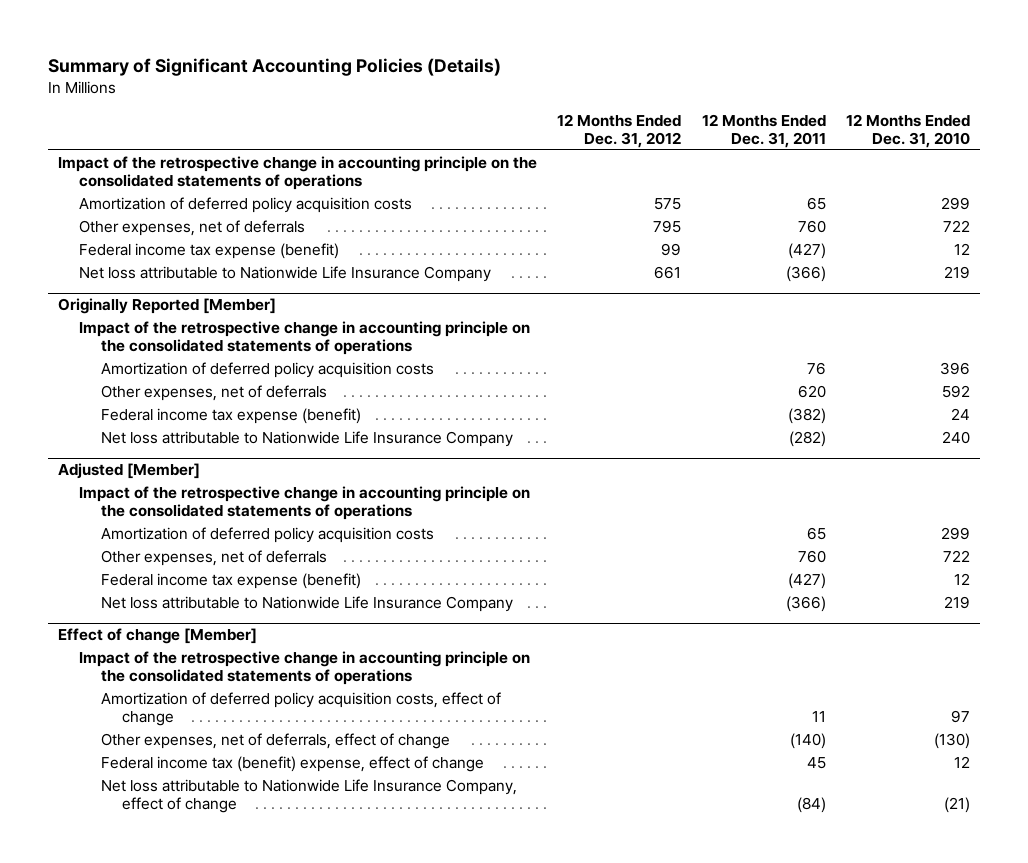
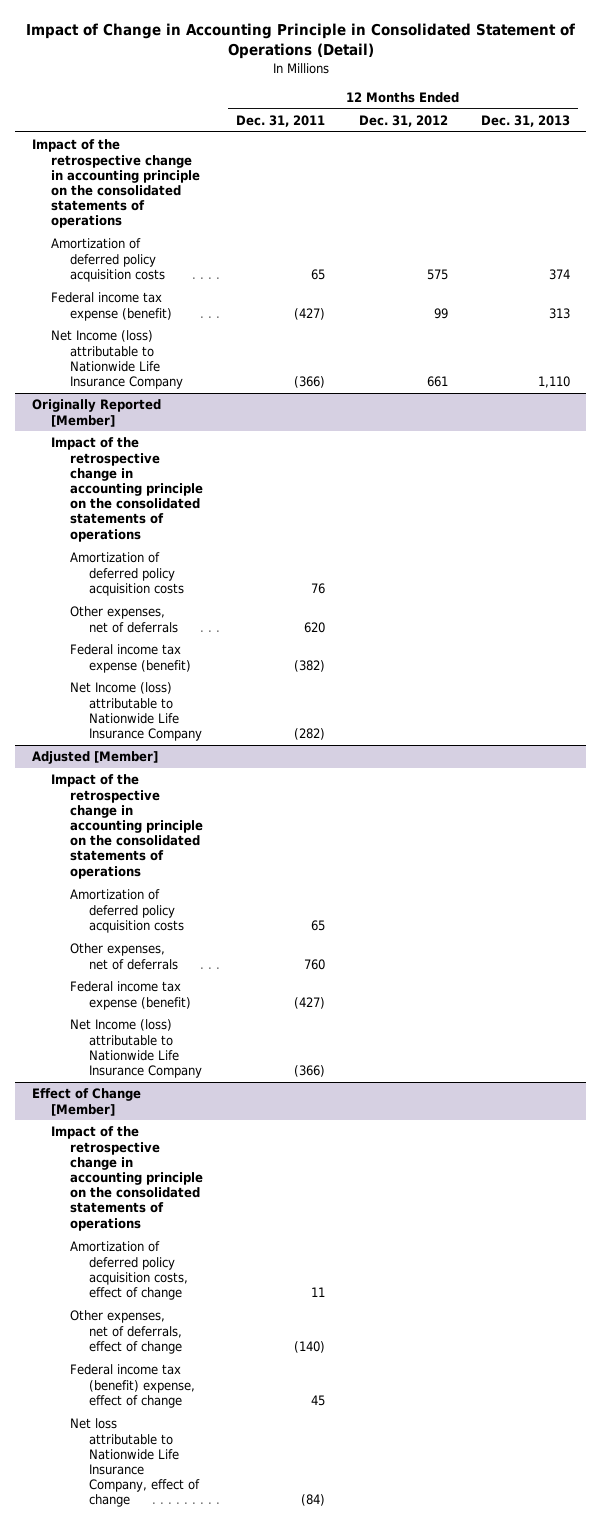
[47,58,501,77] Summary of Significant Accounting Policies (Details) -> [25,23,575,60] Impact of Change in Accounting Principle in Consolidated Statement of Operations (Detail)
[845,113,970,149] 12 Months Ended Dec. 31, 2010 -> none
none -> [480,115,570,128] Dec. 31, 2013
[79,219,306,236] Other expenses, net of deferrals -> none
[79,265,492,282] Net loss attributable to Nationwide Life Insurance Company -> [50,330,184,390] Net Income (loss) attributable to Nationwide Life Insurance Company
[100,430,513,447] Net loss attributable to Nationwide Life Insurance Company -> [70,682,203,742] Net Income (loss) attributable to Nationwide Life Insurance Company
[100,595,513,612] Net loss attributable to Nationwide Life Insurance Company -> [70,1019,203,1079] Net Income (loss) attributable to Nationwide Life Insurance Company
[57,628,257,645] Effect of change [Member] -> [31,1088,141,1116] Effect of Change [Member]

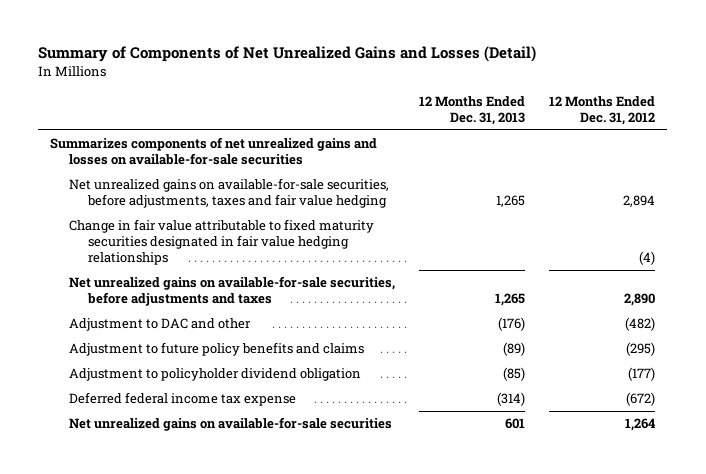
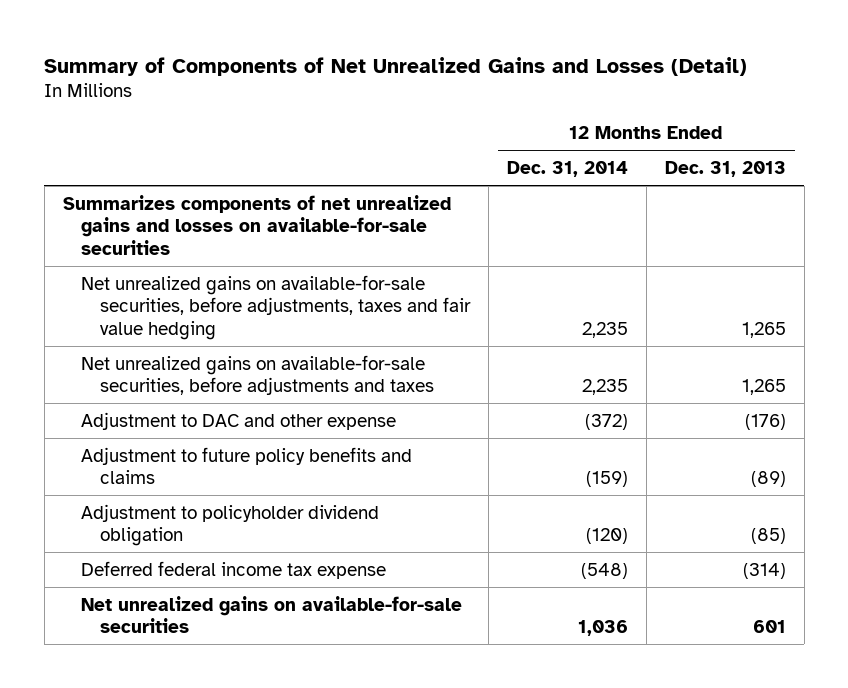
[549,95,656,125] 12 Months Ended Dec. 31, 2012 -> none
none -> [506,161,628,178] Dec. 31, 2014
[69,219,375,265] Change in fair value attributable to fixed maturity securities designated in fair value hedging relationships -> none
[69,318,252,332] Adjustment to DAC and other -> [81,411,397,430] Adjustment to DAC and other expense

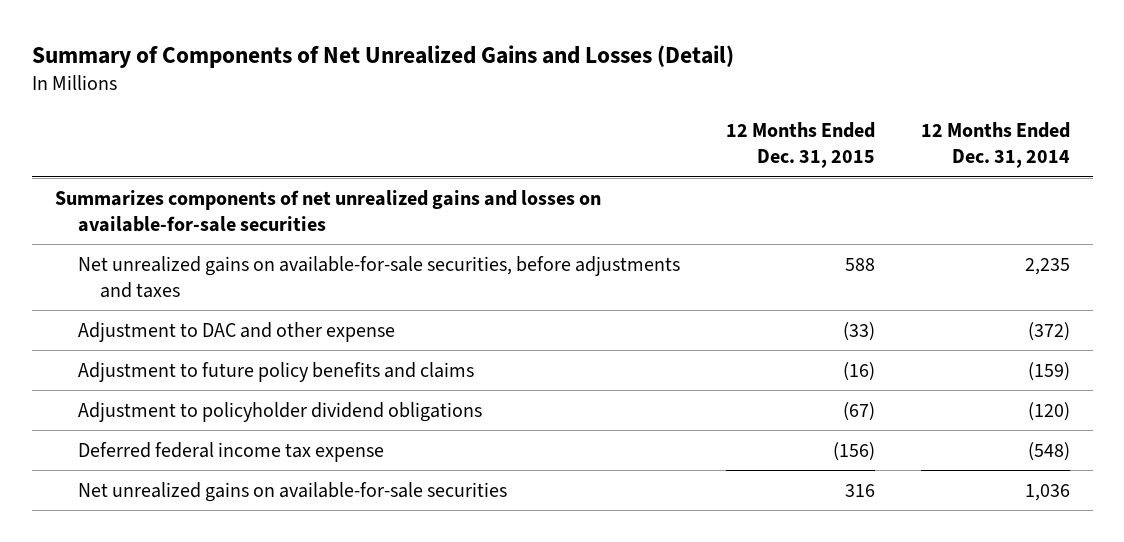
[664,161,786,178] Dec. 31, 2013 -> none
none -> [725,122,875,169] 12 Months Ended Dec. 31, 2015
[81,274,471,340] Net unrealized gains on available-for-sale securities, before adjustments, taxes and fair value hedging -> none
[81,503,380,547] Adjustment to policyholder dividend obligation -> [77,401,482,422] Adjustment to policyholder dividend obligations

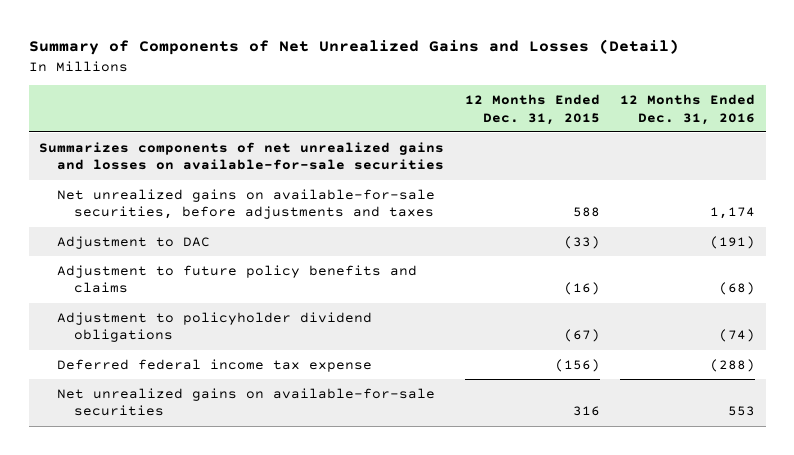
[920,122,1070,169] 12 Months Ended Dec. 31, 2014 -> none
none -> [620,94,756,125] 12 Months Ended Dec. 31, 2016
[77,321,395,342] Adjustment to DAC and other expense -> [56,235,210,249] Adjustment to DAC

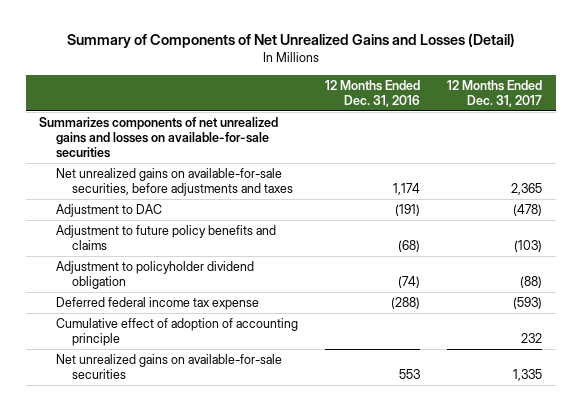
[464,94,600,125] 12 Months Ended Dec. 31, 2015 -> none
none -> [447,79,543,107] 12 Months Ended Dec. 31, 2017
[56,311,372,343] Adjustment to policyholder dividend obligations -> [55,260,254,290] Adjustment to policyholder dividend obligation
none -> [55,317,298,347] Cumulative effect of adoption of accounting principle

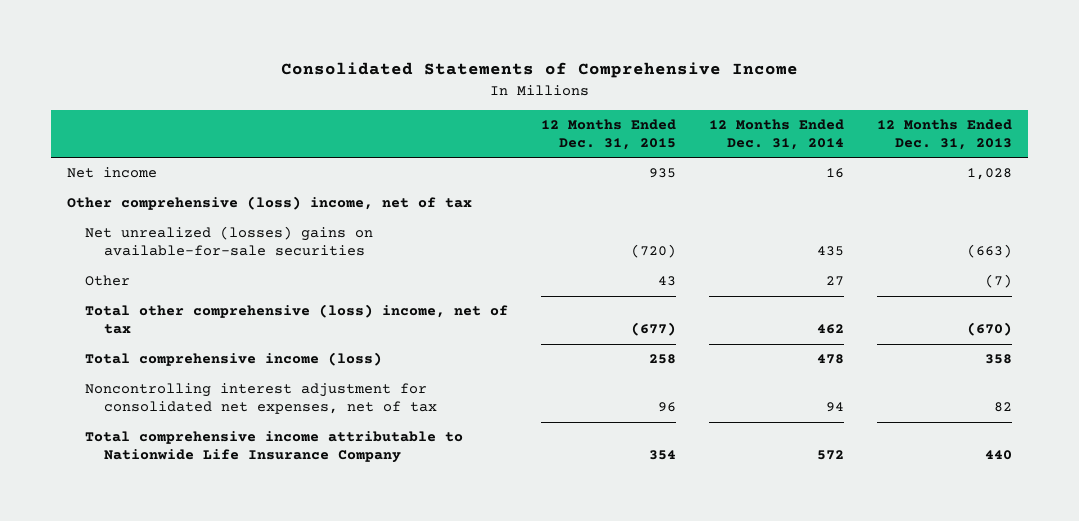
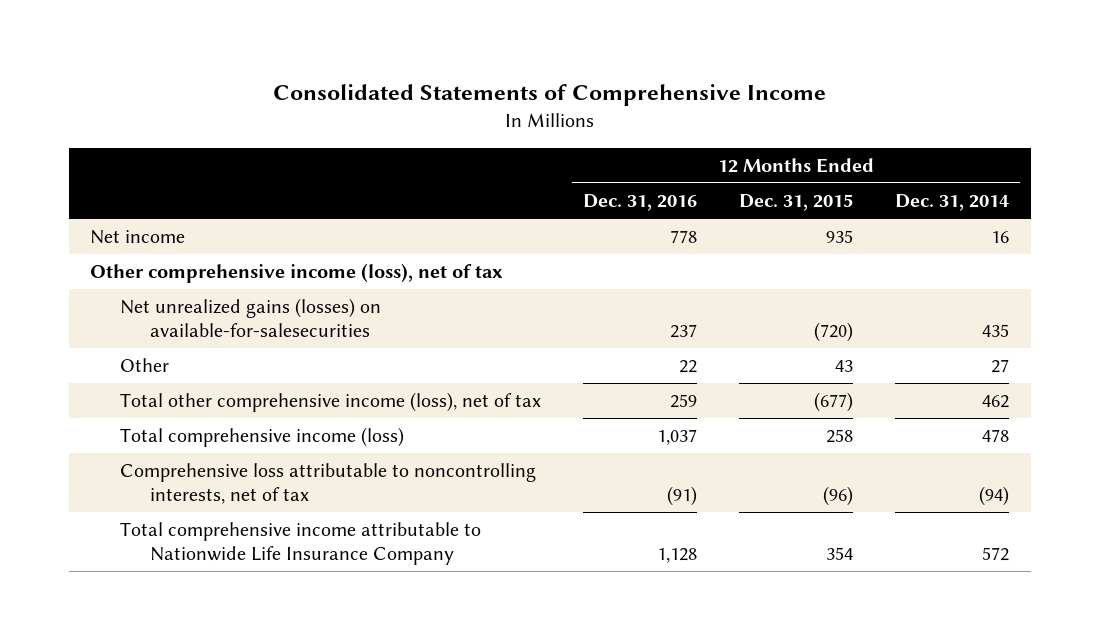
[876,118,1012,150] 12 Months Ended Dec. 31, 2013 -> none
none -> [583,194,698,212] Dec. 31, 2016
[67,196,473,211] Other comprehensive (loss) income, net of tax -> [89,263,503,284] Other comprehensive income (loss), net of tax
[85,226,374,257] Net unrealized (losses) gains on available-for-sale securities -> [119,298,381,338] Net unrealized gains (losses) on available-for-salesecurities
[85,304,509,335] Total other comprehensive (loss) income, net of tax -> [119,392,541,413] Total other comprehensive income (loss), net of tax
[85,383,437,415] Noncontrolling interest adjustment for consolidated net expenses, net of tax -> [119,463,536,505] Comprehensive loss attributable to noncontrolling interests, net of tax
[658,402,677,413] 96 -> [823,486,854,507] (96)
[826,402,845,413] 94 -> [979,486,1010,507] (94)

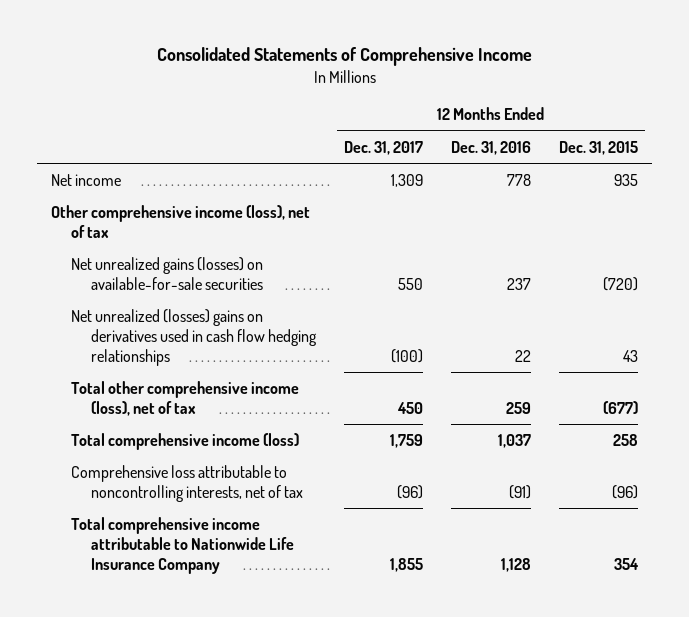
[895,194,1010,212] Dec. 31, 2014 -> none
none -> [344,140,424,155] Dec. 31, 2017
[119,298,381,338] Net unrealized gains (losses) on available-for-salesecurities -> [70,256,264,290] Net unrealized gains (losses) on available-for-sale securities
[119,358,169,373] Other -> [70,308,318,366] Net unrealized (losses) gains on derivatives used in cash flow hedging relationships

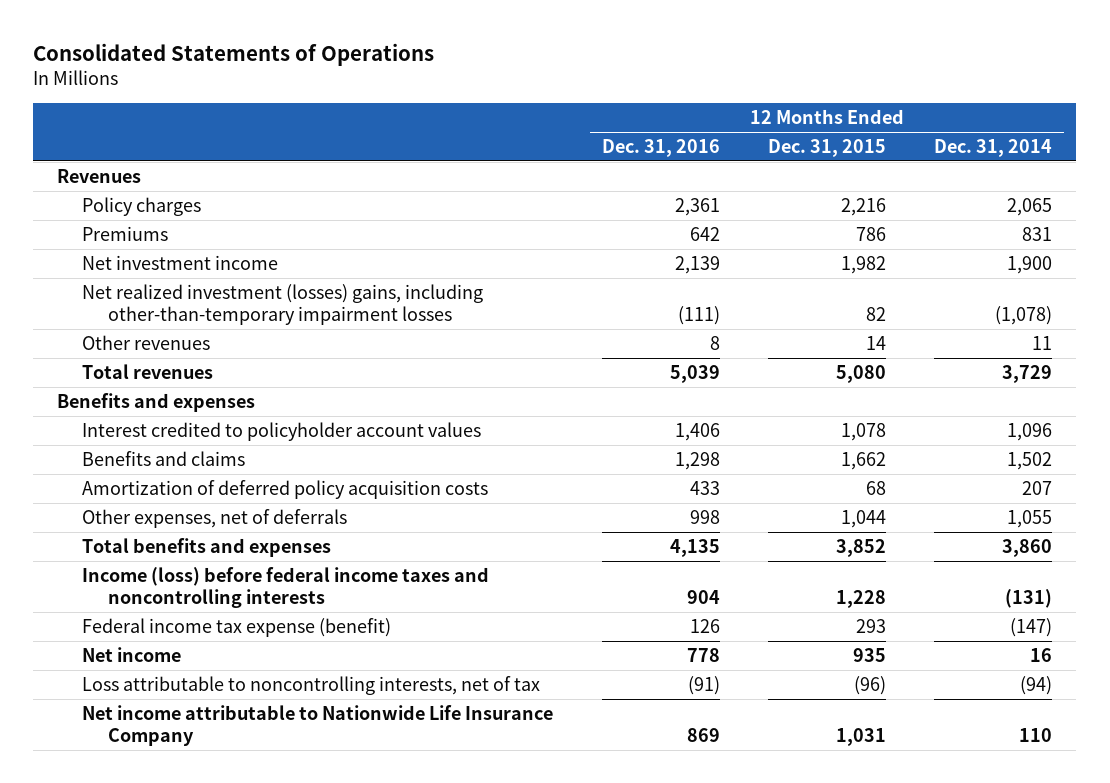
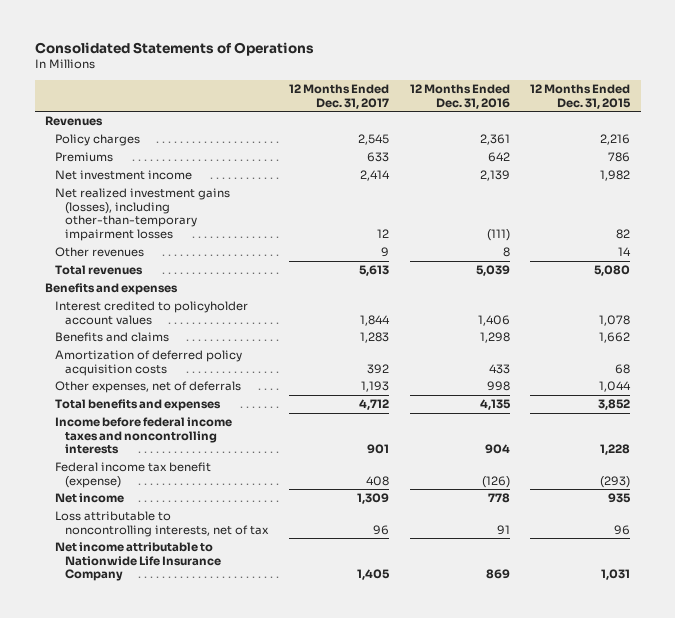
[934,138,1053,157] Dec. 31, 2014 -> none
none -> [288,84,389,109] 12 Months Ended Dec. 31, 2017
[82,283,484,326] Net realized investment (losses) gains, including other-than-temporary impairment losses -> [55,188,231,242] Net realized investment gains (losses), including other-than-temporary impairment losses
[82,566,490,609] Income (loss) before federal income taxes and noncontrolling interests -> [55,417,233,455] Income before federal income taxes and noncontrolling interests
[82,617,392,637] Federal income tax expense (benefit) -> [55,462,212,488] Federal income tax benefit (expense)
[689,618,720,633] 126 -> [481,475,510,488] (126)
[855,618,886,633] 293 -> [600,475,631,488] (293)
[687,675,720,695] (91) -> [496,524,510,535] 91
[853,675,886,695] (96) -> [614,524,631,535] 96

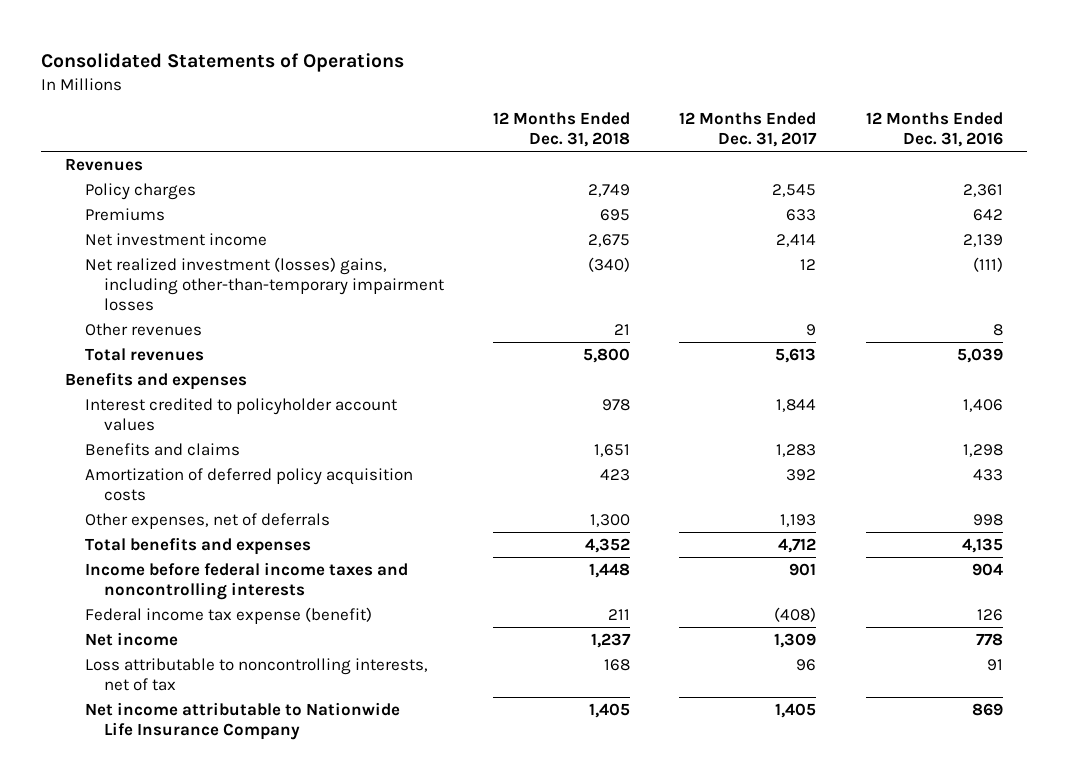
[530,84,632,109] 12 Months Ended Dec. 31, 2015 -> none
none -> [493,111,631,148] 12 Months Ended Dec. 31, 2018
[55,188,231,242] Net realized investment gains (losses), including other-than-temporary impairment losses -> [84,256,444,312] Net realized investment (losses) gains, including other-than-temporary impairment losses
[55,462,212,488] Federal income tax benefit (expense) -> [84,606,372,624] Federal income tax expense (benefit)
[365,475,389,486] 408 -> [774,606,817,622] (408)
[481,475,510,488] (126) -> [976,608,1003,621] 126

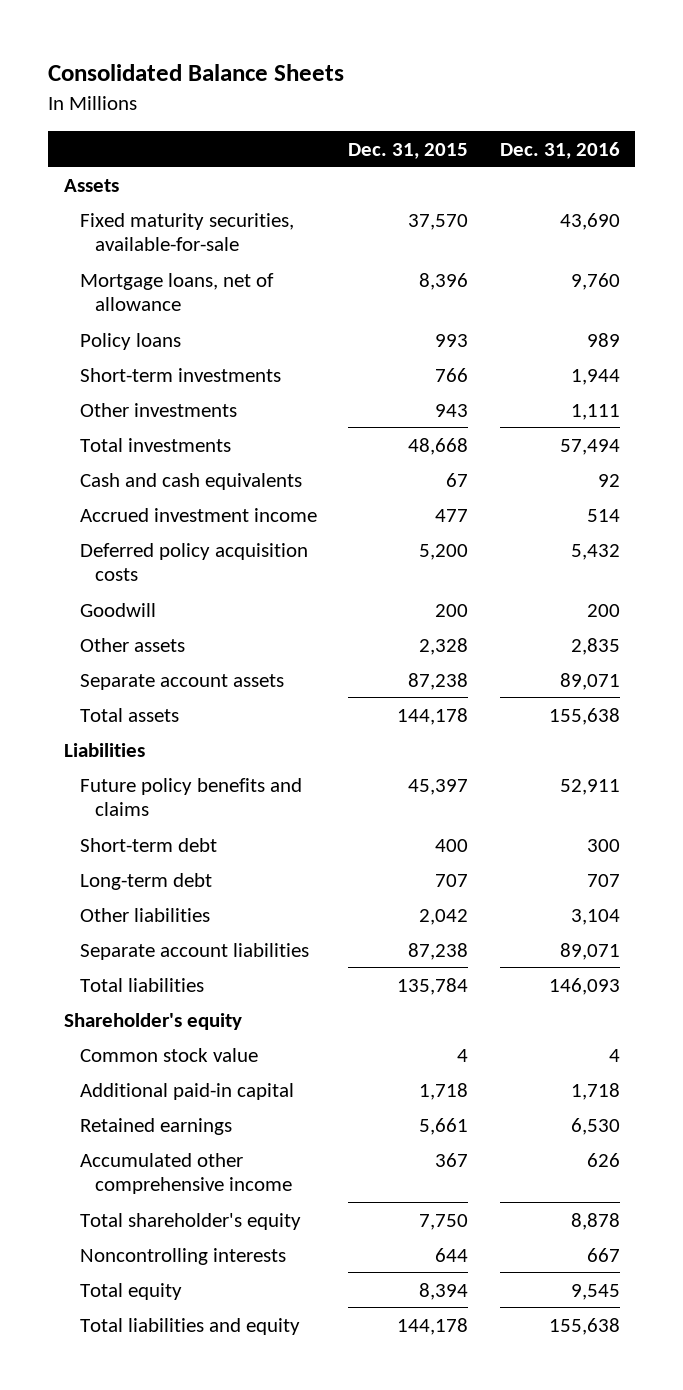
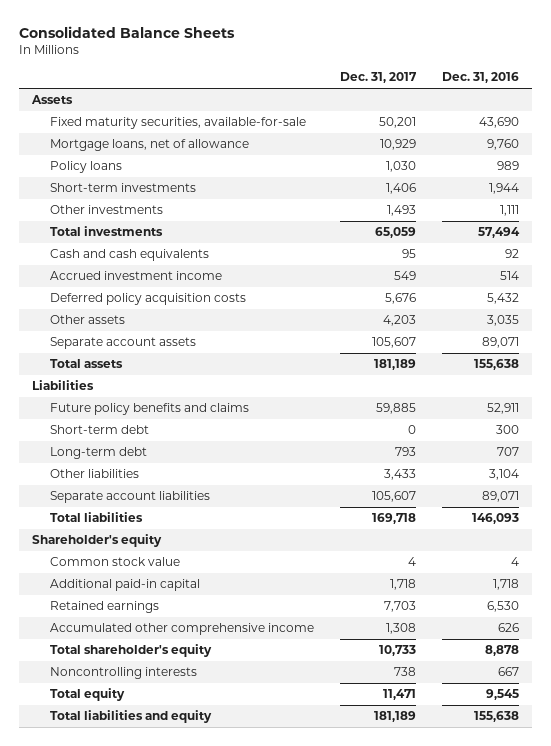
[348,142,469,159] Dec. 31, 2015 -> none
none -> [340,72,418,84] Dec. 31, 2017
[79,602,156,617] Goodwill -> none
[570,637,620,655] 2,835 -> [487,315,520,327] 3,035

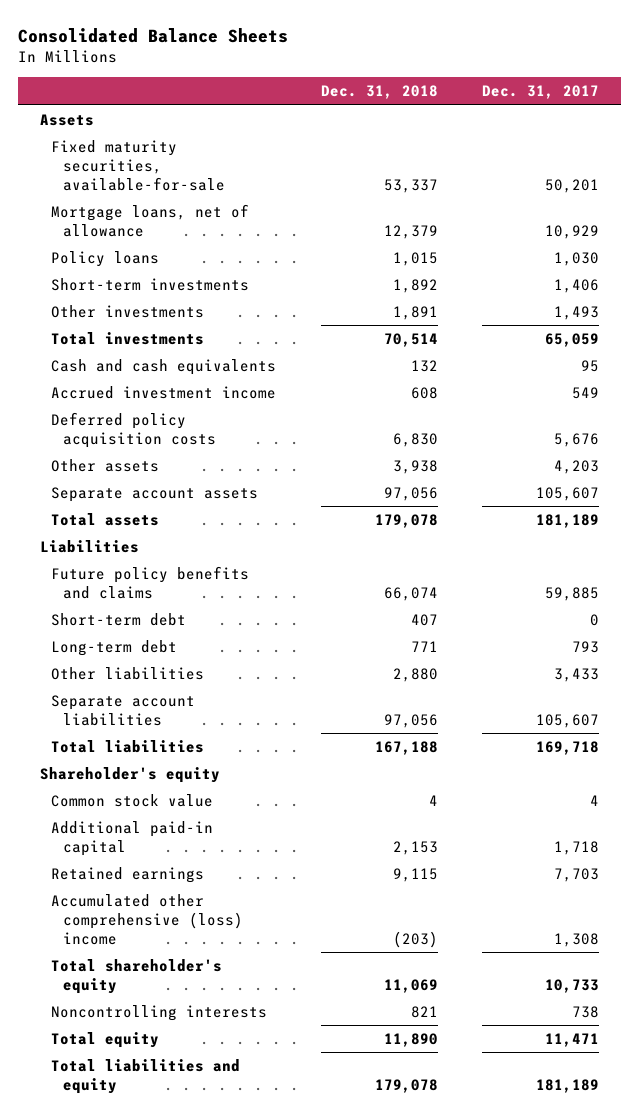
[442,72,520,84] Dec. 31, 2016 -> none
none -> [320,85,438,100] Dec. 31, 2018
[50,623,315,636] Accumulated other comprehensive income -> [51,893,243,945] Accumulated other comprehensive (loss) income

